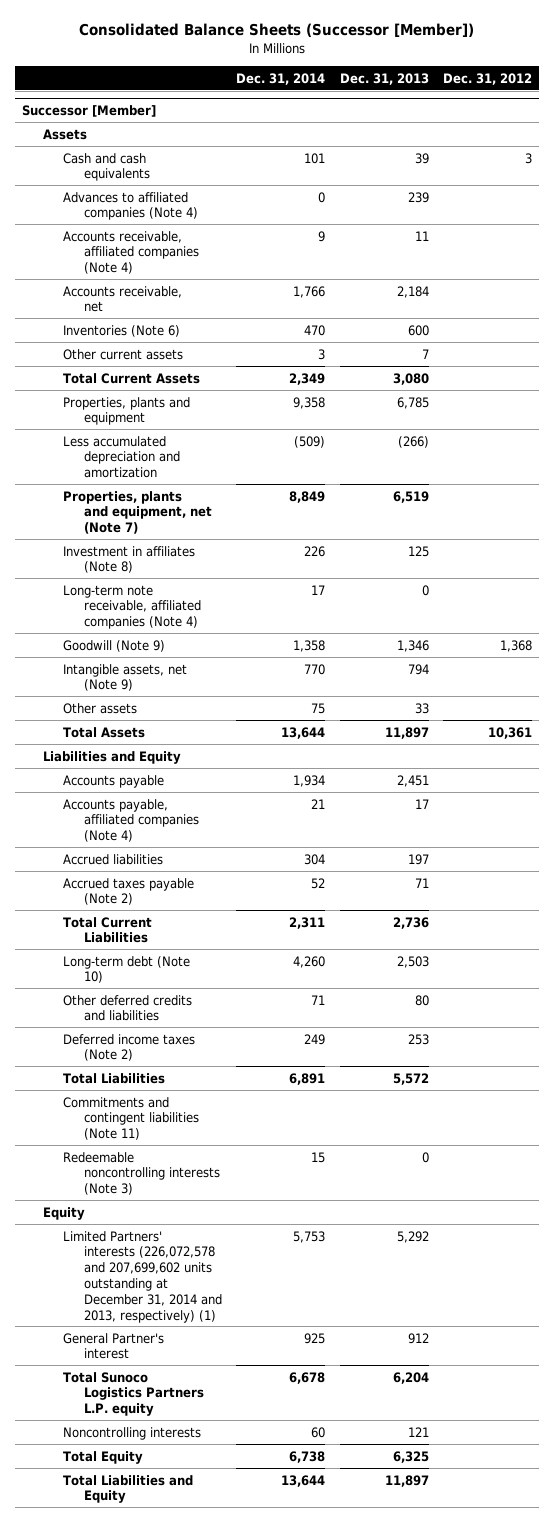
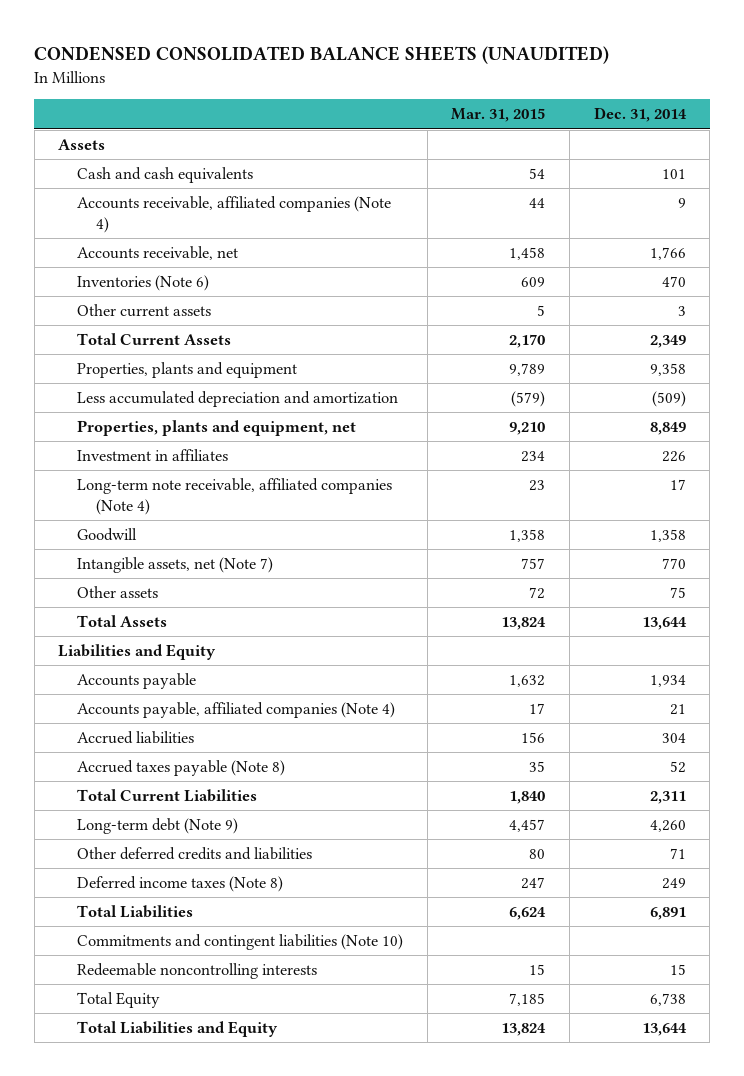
[79,23,475,38] Consolidated Balance Sheets (Successor [Member]) -> [34,46,610,65] CONDENSED CONSOLIDATED BALANCE SHEETS (UNAUDITED)
[339,72,429,85] Dec. 31, 2013 -> none
[443,72,533,85] Dec. 31, 2012 -> none
none -> [451,108,546,123] Mar. 31, 2015
[22,105,157,118] Successor [Member] -> none
[63,191,198,221] Advances to affiliated companies (Note 4) -> none
[63,490,212,535] Properties, plants and equipment, net (Note 7) -> [77,420,357,437] Properties, plants and equipment, net
[63,545,196,574] Investment in affiliates (Note 8) -> [77,449,229,462] Investment in affiliates
[63,639,166,652] Goodwill (Note 9) -> [77,528,138,542] Goodwill
[63,663,188,692] Intangible assets, net (Note 9) -> [77,557,274,574] Intangible assets, net (Note 7)
[63,877,195,906] Accrued taxes payable (Note 2) -> [77,760,286,777] Accrued taxes payable (Note 8)
[63,955,191,984] Long-term debt (Note 10) -> [77,818,239,835] Long-term debt (Note 9)
[63,1033,196,1062] Deferred income taxes (Note 2) -> [77,876,284,893] Deferred income taxes (Note 8)
[42,1206,85,1220] Equity -> none
[63,1230,222,1323] Limited Partners' interests (226,072,578 and 207,699,602 units outstanding at December 31, 2014 and 2013, respectively) (1) -> none
[63,1332,165,1360] General Partner's interest -> none
[63,1371,204,1417] Total Sunoco Logistics Partners L.P. equity -> none
[63,1426,202,1440] Noncontrolling interests -> none
[63,1096,199,1141] Commitments and contingent liabilities (Note 11) -> [77,934,404,951] Commitments and contingent liabilities (Note 10)
[63,1151,220,1196] Redeemable noncontrolling interests (Note 3) -> [77,963,318,980] Redeemable noncontrolling interests

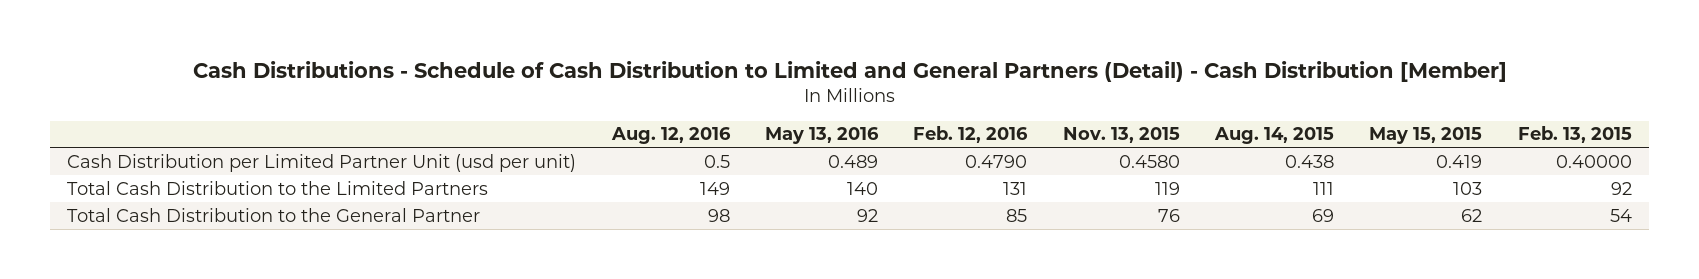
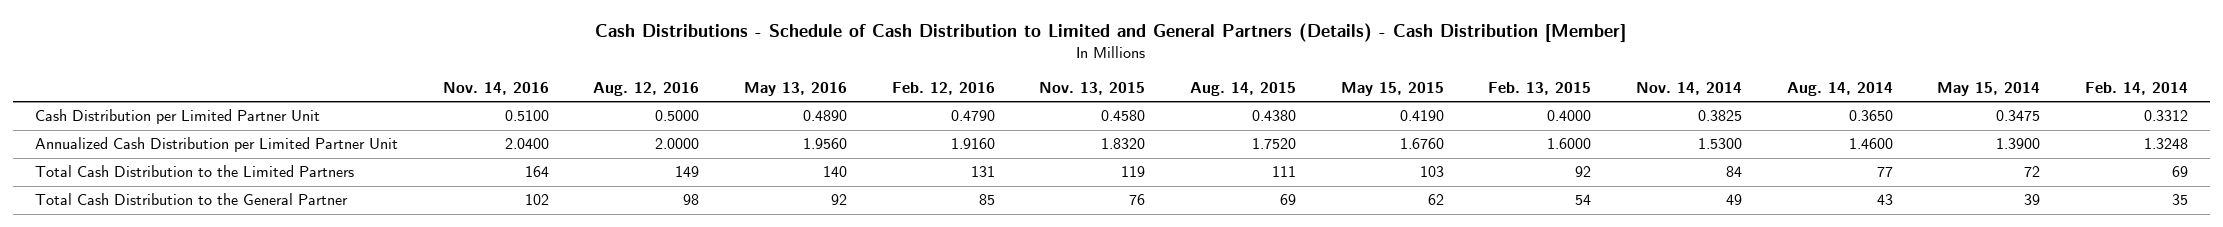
[192,60,1507,82] Cash Distributions - Schedule of Cash Distribution to Limited and General Partners (Detail) - Cash Distribution [Member] -> [595,23,1627,43] Cash Distributions - Schedule of Cash Distribution to Limited and General Partners (Details) - Cash Distribution [Member]
none -> [442,81,549,95] Nov. 14, 2016
none -> [1635,81,1742,95] Nov. 14, 2014
none -> [1786,81,1893,96] Aug. 14, 2014
none -> [1937,81,2041,96] May 15, 2014
none -> [2084,81,2188,95] Feb. 14, 2014
[67,153,577,172] Cash Distribution per Limited Partner Unit (usd per unit) -> [35,109,321,125] Cash Distribution per Limited Partner Unit
[703,154,730,168] 0.5 -> [655,110,700,122] 0.5000
[828,154,879,168] 0.489 -> [803,110,848,122] 0.4890
[1285,154,1335,168] 0.438 -> [1251,110,1296,122] 0.4380
[1436,154,1483,168] 0.419 -> [1399,110,1444,122] 0.4190
[1555,154,1632,168] 0.40000 -> [1547,110,1592,122] 0.4000
none -> [35,137,399,153] Annualized Cash Distribution per Limited Partner Unit

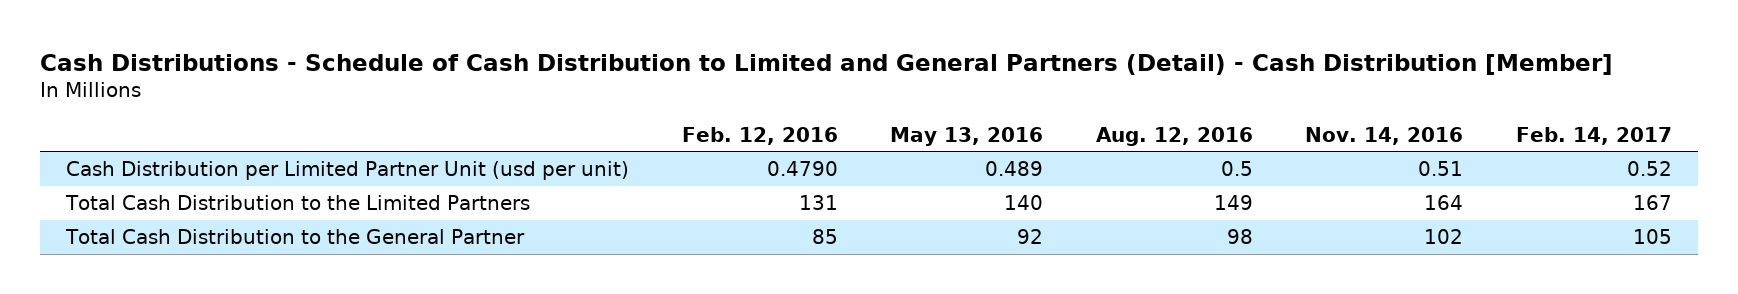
[595,23,1627,43] Cash Distributions - Schedule of Cash Distribution to Limited and General Partners (Details) - Cash Distribution [Member] -> [40,53,1614,75] Cash Distributions - Schedule of Cash Distribution to Limited and General Partners (Detail) - Cash Distribution [Member]
[1039,81,1146,95] Nov. 13, 2015 -> none
[1189,81,1296,96] Aug. 14, 2015 -> none
[1340,81,1444,96] May 15, 2015 -> none
[1488,81,1592,95] Feb. 13, 2015 -> none
[1635,81,1742,95] Nov. 14, 2014 -> none
[1786,81,1893,96] Aug. 14, 2014 -> none
[1937,81,2041,96] May 15, 2014 -> none
[2084,81,2188,95] Feb. 14, 2014 -> none
none -> [1515,126,1672,145] Feb. 14, 2017
[35,137,399,153] Annualized Cash Distribution per Limited Partner Unit -> none
[35,109,321,125] Cash Distribution per Limited Partner Unit -> [66,161,630,181] Cash Distribution per Limited Partner Unit (usd per unit)
[504,110,549,122] 0.5100 -> [1418,161,1464,177] 0.51
[655,110,700,122] 0.5000 -> [1220,161,1253,177] 0.5
[803,110,848,122] 0.4890 -> [985,161,1044,177] 0.489

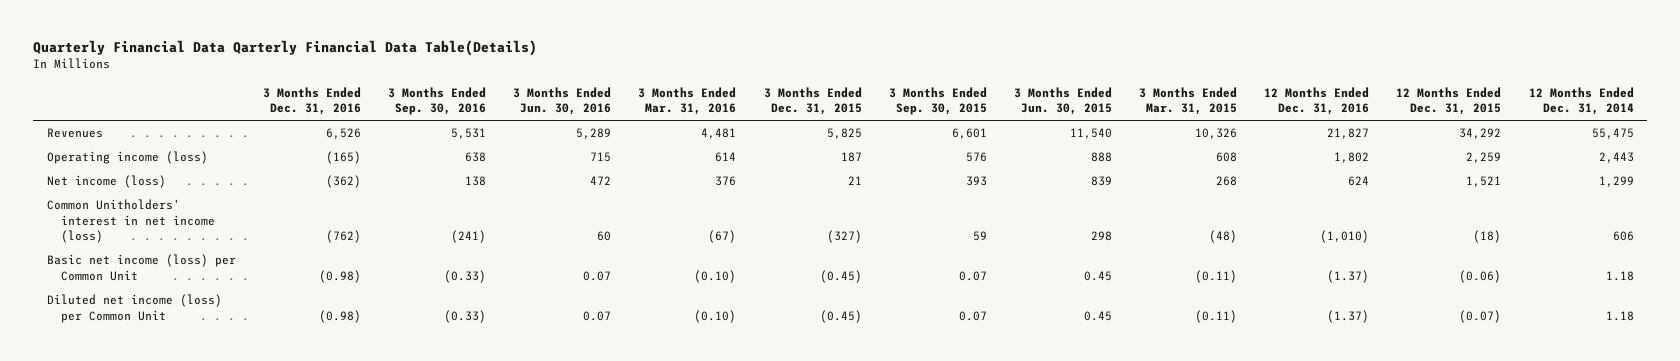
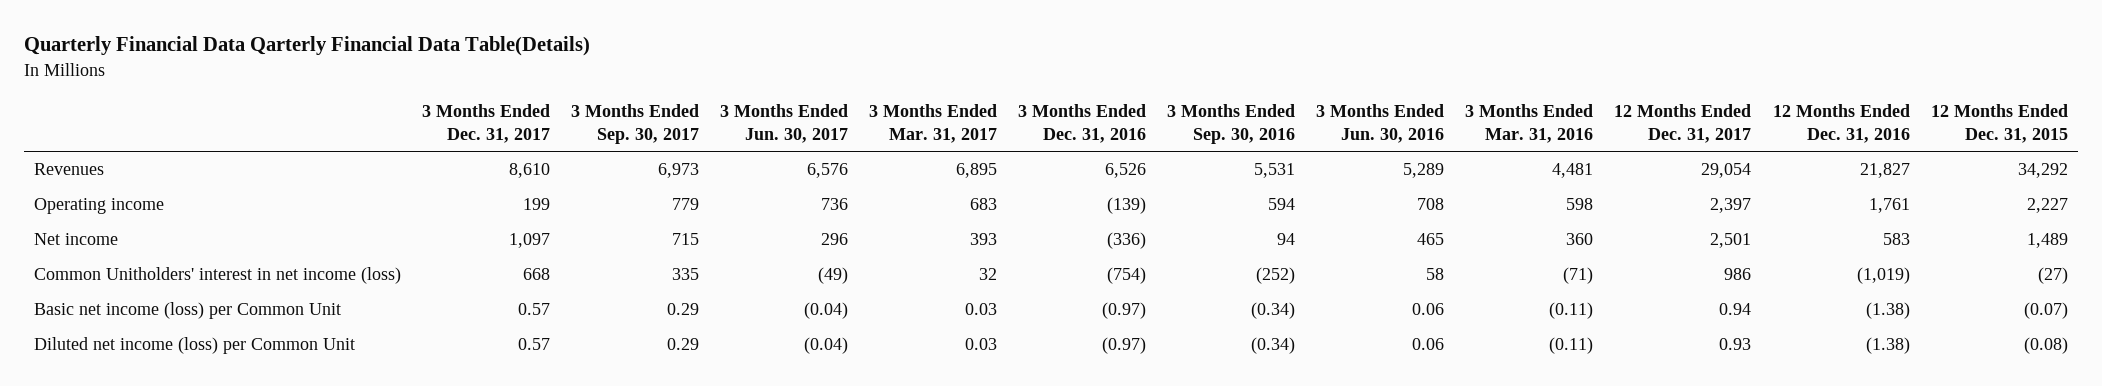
[763,87,862,116] 3 Months Ended Dec. 31, 2015 -> none
[888,87,987,116] 3 Months Ended Sep. 30, 2015 -> none
[1013,87,1112,116] 3 Months Ended Jun. 30, 2015 -> none
[1139,87,1238,116] 3 Months Ended Mar. 31, 2015 -> none
[1528,87,1634,116] 12 Months Ended Dec. 31, 2014 -> none
none -> [422,103,551,143] 3 Months Ended Dec. 31, 2017
none -> [571,103,700,144] 3 Months Ended Sep. 30, 2017
none -> [720,103,849,143] 3 Months Ended Jun. 30, 2017
none -> [869,103,998,143] 3 Months Ended Mar. 31, 2017
none -> [1614,103,1752,143] 12 Months Ended Dec. 31, 2017
[46,151,208,165] Operating income (loss) -> [34,198,165,215] Operating income
[325,151,361,165] (165) -> [1107,197,1147,215] (139)
[464,152,486,163] 638 -> [1268,198,1296,211] 594
[590,152,612,163] 715 -> [1417,198,1445,211] 708
[715,152,737,163] 614 -> [1566,198,1594,211] 598
[1334,152,1370,164] 1,802 -> [1868,198,1910,214] 1,761
[1466,152,1502,164] 2,259 -> [2026,198,2068,214] 2,227
[46,175,166,189] Net income (loss) -> [34,233,119,246] Net income
[325,175,361,189] (362) -> [1107,232,1147,250] (336)
[464,176,486,187] 138 -> [1277,233,1296,246] 94
[590,176,612,186] 472 -> [1417,233,1445,246] 465
[715,176,737,187] 376 -> [1566,233,1594,246] 360
[1348,176,1370,187] 624 -> [1882,233,1910,246] 583
[1466,176,1502,188] 1,521 -> [2026,233,2068,249] 1,489
[325,230,361,244] (762) -> [1107,267,1147,285] (754)
[450,230,486,244] (241) -> [1256,267,1296,285] (252)
[597,231,612,242] 60 -> [1426,268,1445,281] 58
[708,230,737,244] (67) -> [1563,267,1594,285] (71)
[1320,230,1370,244] (1,010) -> [1856,267,1910,285] (1,019)
[1473,230,1502,244] (18) -> [2037,267,2068,285] (27)
[318,269,361,283] (0.98) -> [1102,302,1147,320] (0.97)
[443,269,486,283] (0.33) -> [1251,302,1296,320] (0.34)
[583,270,612,281] 0.07 -> [1412,303,1445,316] 0.06
[694,269,737,283] (0.10) -> [1549,302,1594,320] (0.11)
[1327,269,1370,283] (1.37) -> [1865,302,1910,320] (1.38)
[1459,269,1502,283] (0.06) -> [2023,302,2068,320] (0.07)
[318,309,361,323] (0.98) -> [1102,337,1147,355] (0.97)
[443,309,486,323] (0.33) -> [1251,337,1296,355] (0.34)
[583,310,612,321] 0.07 -> [1412,338,1445,351] 0.06
[694,309,737,323] (0.10) -> [1549,337,1594,355] (0.11)
[1327,309,1370,323] (1.37) -> [1865,337,1910,355] (1.38)
[1459,309,1502,323] (0.07) -> [2023,337,2068,355] (0.08)

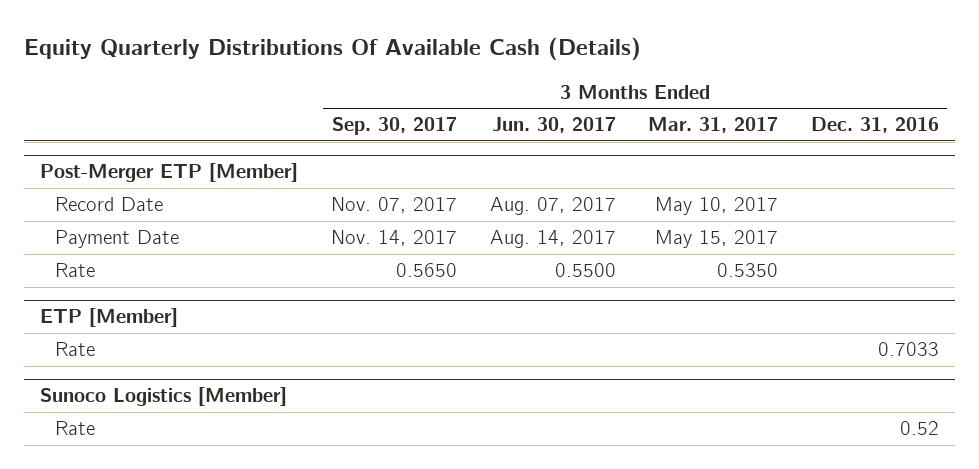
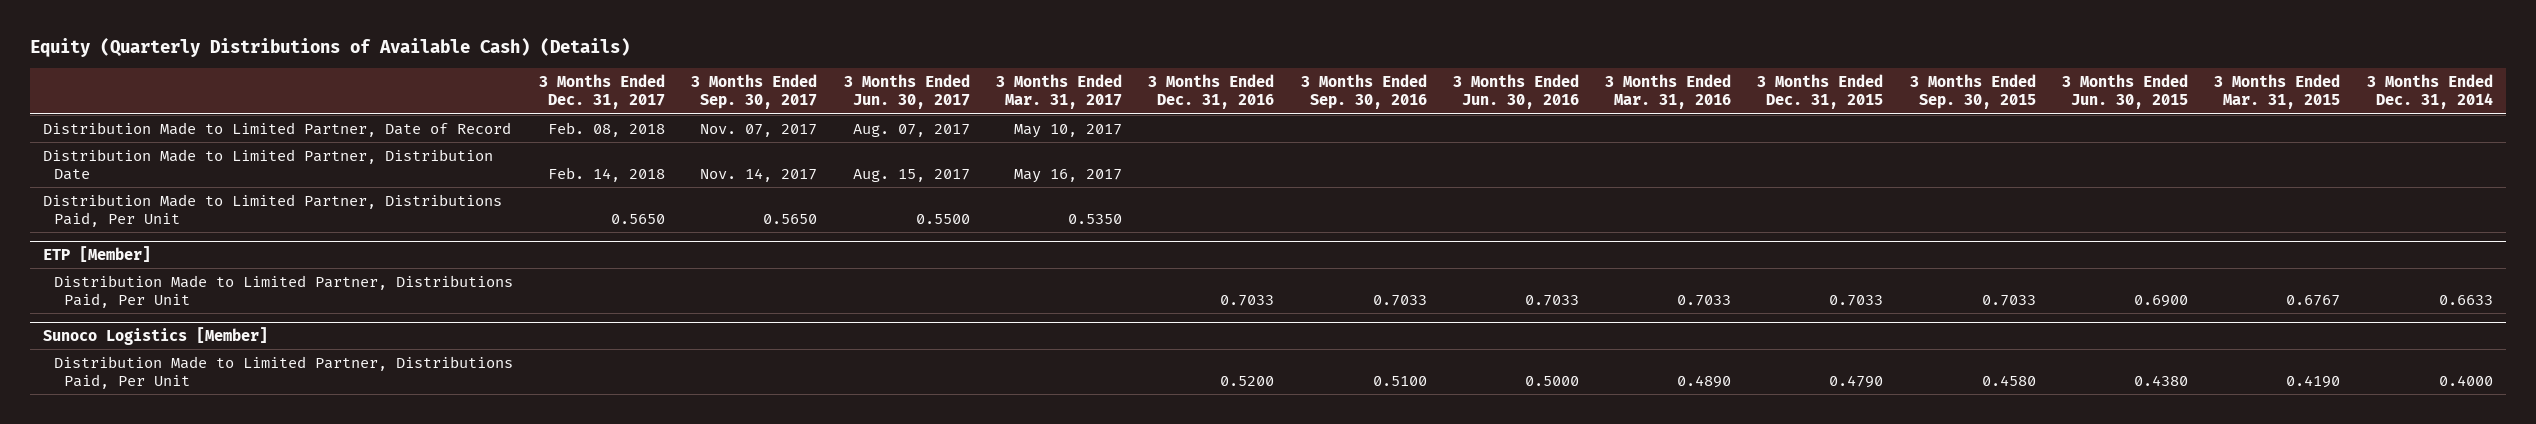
[23,37,641,62] Equity Quarterly Distributions Of Available Cash (Details) -> [30,38,631,58] Equity (Quarterly Distributions of Available Cash) (Details)
none -> [539,74,666,110] 3 Months Ended Dec. 31, 2017
none -> [1300,74,1427,110] 3 Months Ended Sep. 30, 2016
none -> [1452,74,1579,110] 3 Months Ended Jun. 30, 2016
none -> [1605,74,1732,110] 3 Months Ended Mar. 31, 2016
none -> [1757,74,1884,110] 3 Months Ended Dec. 31, 2015
none -> [1909,74,2036,110] 3 Months Ended Sep. 30, 2015
none -> [2061,74,2188,110] 3 Months Ended Jun. 30, 2015
none -> [2214,74,2341,110] 3 Months Ended Mar. 31, 2015
none -> [2366,74,2493,110] 3 Months Ended Dec. 31, 2014
[40,163,299,183] Post-Merger ETP [Member] -> none
[55,230,180,249] Payment Date -> none
[55,197,164,212] Record Date -> [43,121,512,137] Distribution Made to Limited Partner, Date of Record
none -> [43,148,494,180] Distribution Made to Limited Partner, Distribution Date
[55,263,96,278] Rate -> [43,193,503,227] Distribution Made to Limited Partner, Distributions Paid, Per Unit
[55,342,96,357] Rate -> [53,274,513,308] Distribution Made to Limited Partner, Distributions Paid, Per Unit
[55,421,96,436] Rate -> none
none -> [53,355,513,389] Distribution Made to Limited Partner, Distributions Paid, Per Unit

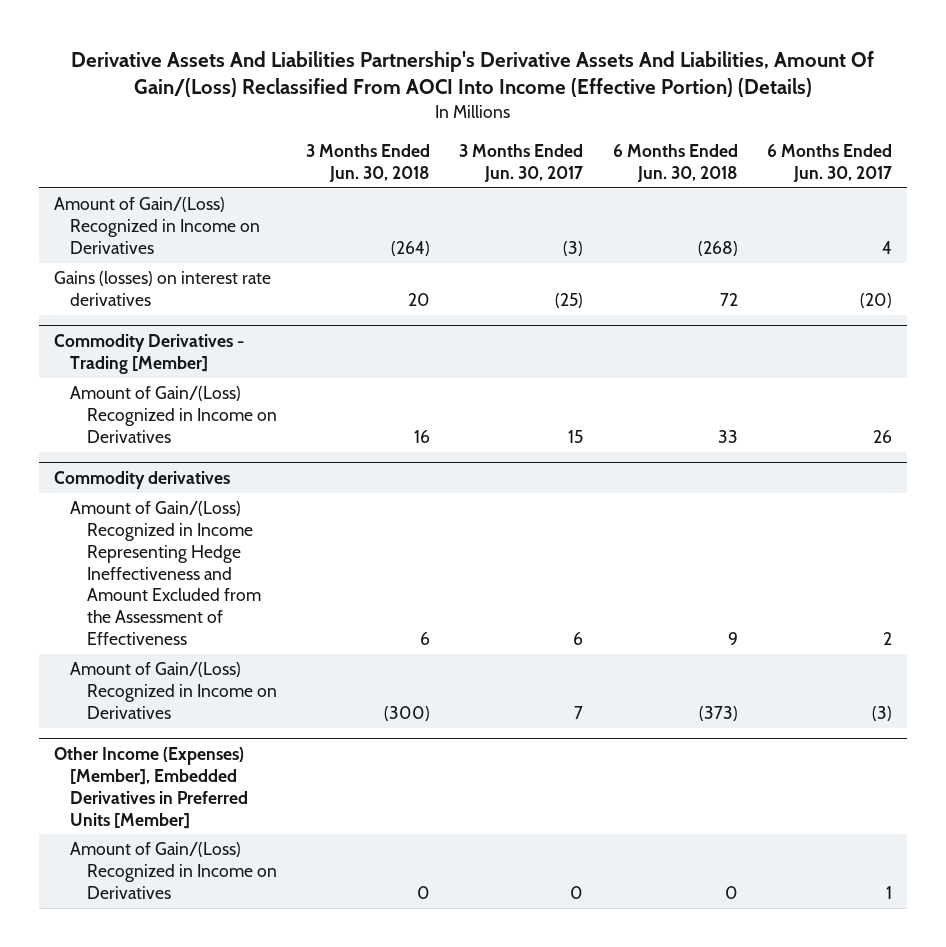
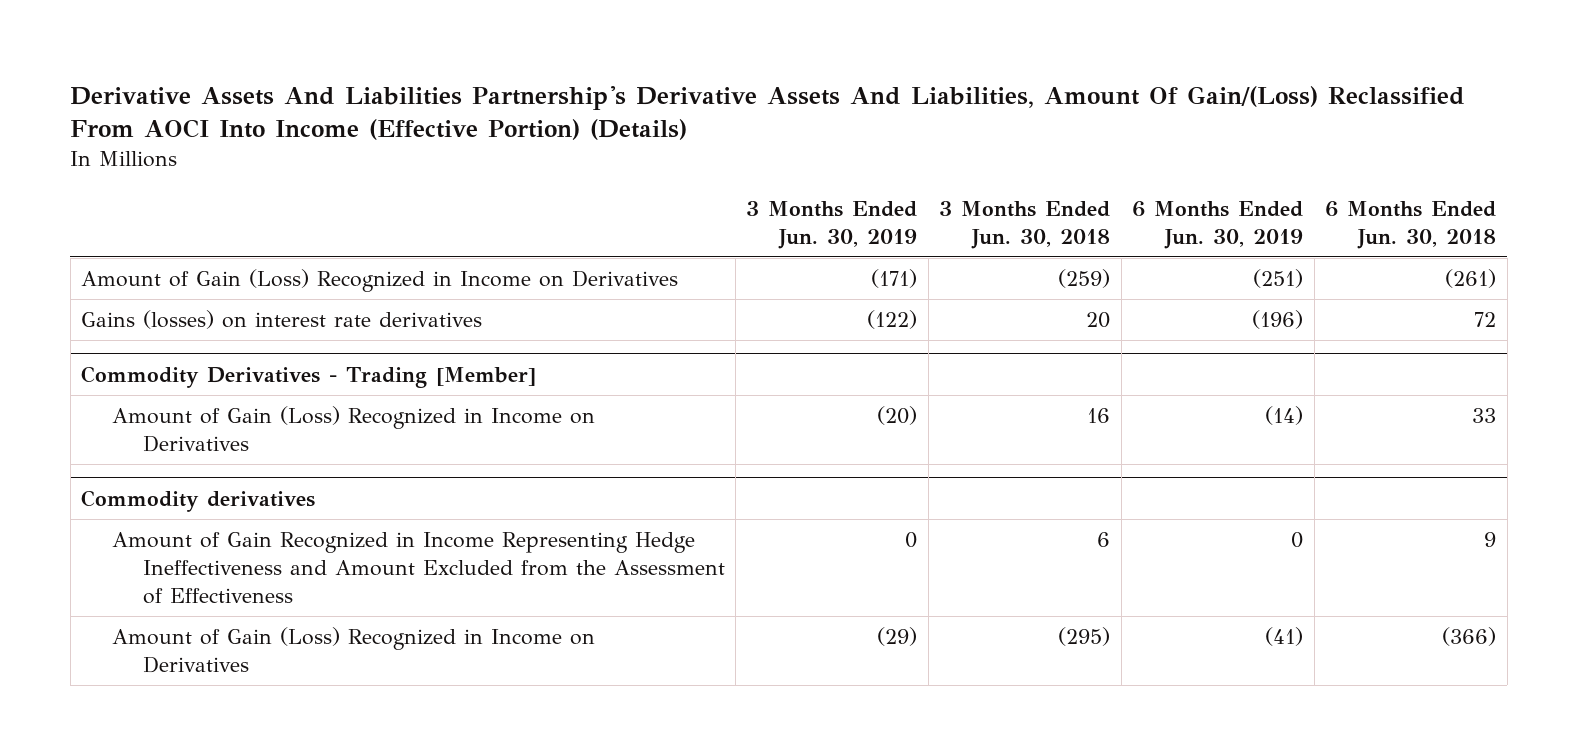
[459,143,584,182] 3 Months Ended Jun. 30, 2017 -> none
[766,143,892,182] 6 Months Ended Jun. 30, 2017 -> none
none -> [746,200,918,249] 3 Months Ended Jun. 30, 2019
none -> [1132,200,1304,249] 6 Months Ended Jun. 30, 2019
[53,197,261,254] Amount of Gain/(Loss) Recognized in Income on Derivatives -> [81,268,679,292] Amount of Gain (Loss) Recognized in Income on Derivatives
[391,240,431,256] (264) -> [1058,268,1111,288] (259)
[697,240,738,256] (268) -> [1445,268,1497,288] (261)
[70,386,277,443] Amount of Gain/(Loss) Recognized in Income on Derivatives -> [111,405,595,452] Amount of Gain (Loss) Recognized in Income on Derivatives
[53,747,249,829] Other Income (Expenses) [Member], Embedded Derivatives in Preferred Units [Member] -> none
[70,842,277,899] Amount of Gain/(Loss) Recognized in Income on Derivatives -> none
[70,501,261,646] Amount of Gain/(Loss) Recognized in Income Representing Hedge Ineffectiveness and Amount Excluded from the Assessment of Effectiveness -> [111,531,725,604] Amount of Gain Recognized in Income Representing Hedge Ineffectiveness and Amount Excluded from the Assessment of Effectiveness
[70,662,277,719] Amount of Gain/(Loss) Recognized in Income on Derivatives -> [111,626,595,673] Amount of Gain (Loss) Recognized in Income on Derivatives
[384,705,431,721] (300) -> [1058,626,1111,646] (295)
[698,705,738,721] (373) -> [1442,626,1497,646] (366)

